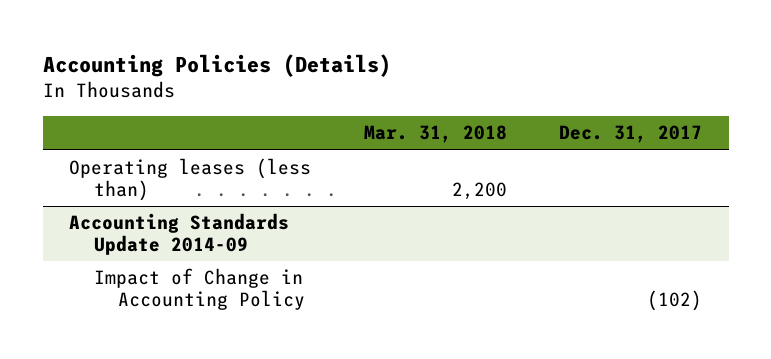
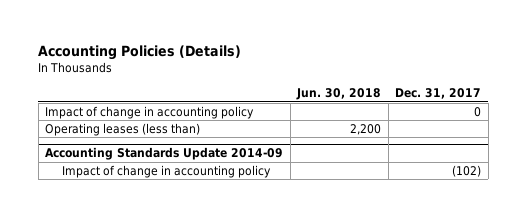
[363,125,507,144] Mar. 31, 2018 -> none
none -> [296,88,382,101] Jun. 30, 2018
none -> [45,106,255,120] Impact of change in accounting policy
[93,268,306,311] Impact of Change in Accounting Policy -> [61,165,271,179] Impact of change in accounting policy

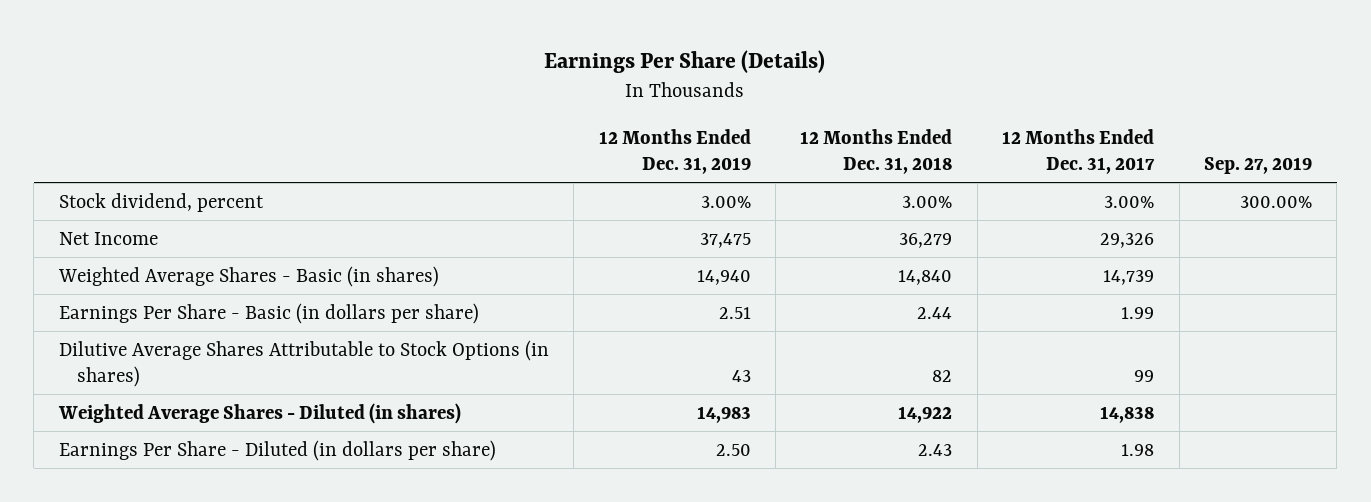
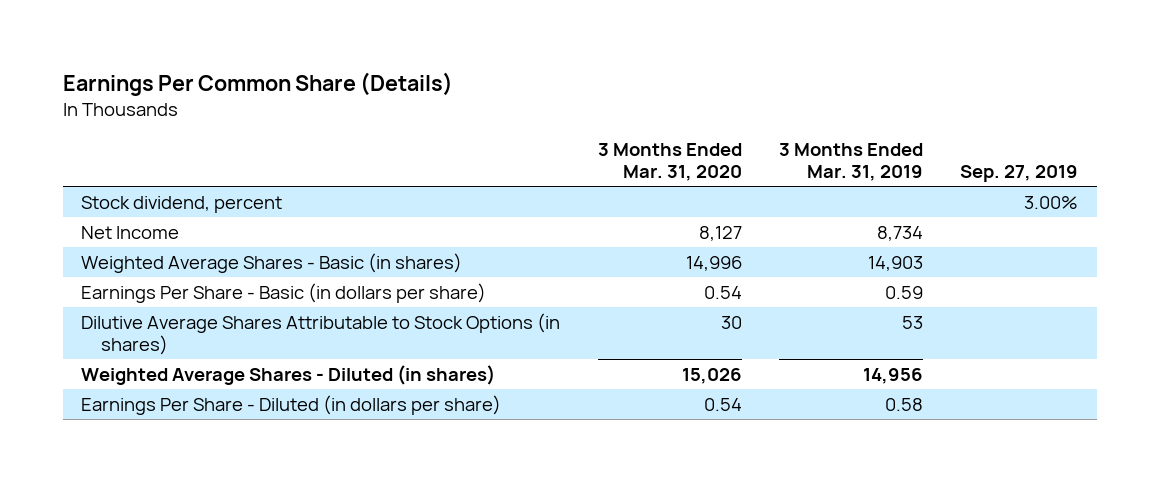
[544,49,826,73] Earnings Per Share (Details) -> [62,72,453,97] Earnings Per Common Share (Details)
[598,129,751,175] 12 Months Ended Dec. 31, 2019 -> none
[800,129,953,175] 12 Months Ended Dec. 31, 2018 -> none
[1002,129,1156,175] 12 Months Ended Dec. 31, 2017 -> none
none -> [597,143,742,182] 3 Months Ended Mar. 31, 2020
none -> [779,143,924,182] 3 Months Ended Mar. 31, 2019
[1240,195,1313,208] 300.00% -> [1024,195,1079,209] 3.00%

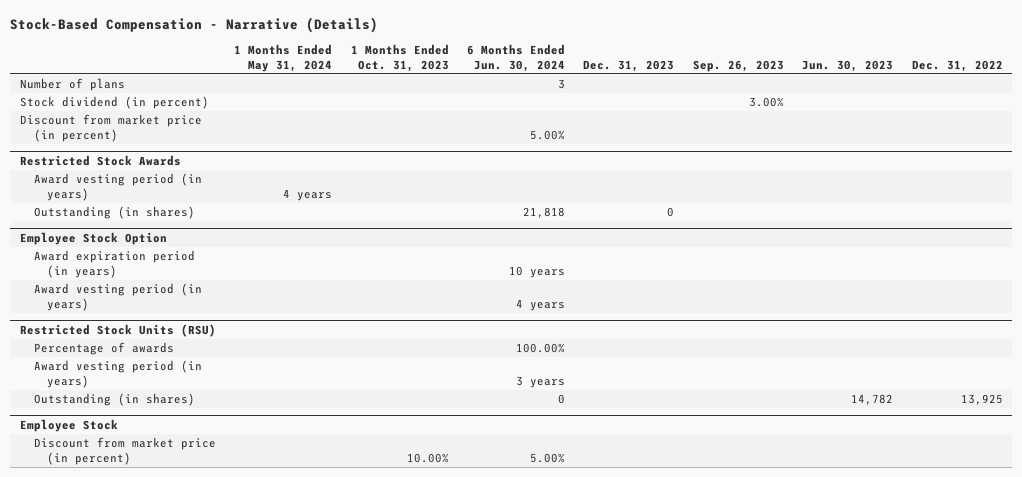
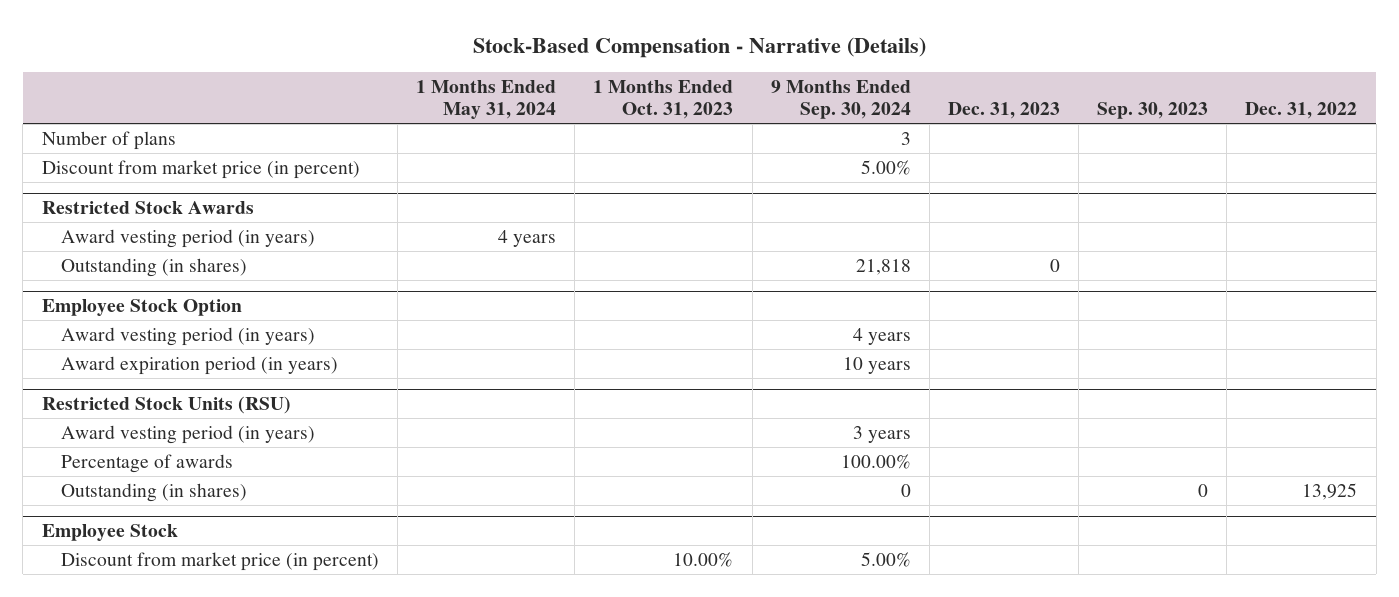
[466,43,565,72] 6 Months Ended Jun. 30, 2024 -> none
[692,59,784,72] Sep. 26, 2023 -> none
[802,59,894,72] Jun. 30, 2023 -> none
none -> [770,79,911,120] 9 Months Ended Sep. 30, 2024
none -> [1097,102,1209,120] Sep. 30, 2023
[19,96,209,110] Stock dividend (in percent) -> none
[33,250,195,279] Award expiration period (in years) -> [60,355,338,375] Award expiration period (in years)
[33,342,174,356] Percentage of awards -> [60,453,233,473] Percentage of awards

